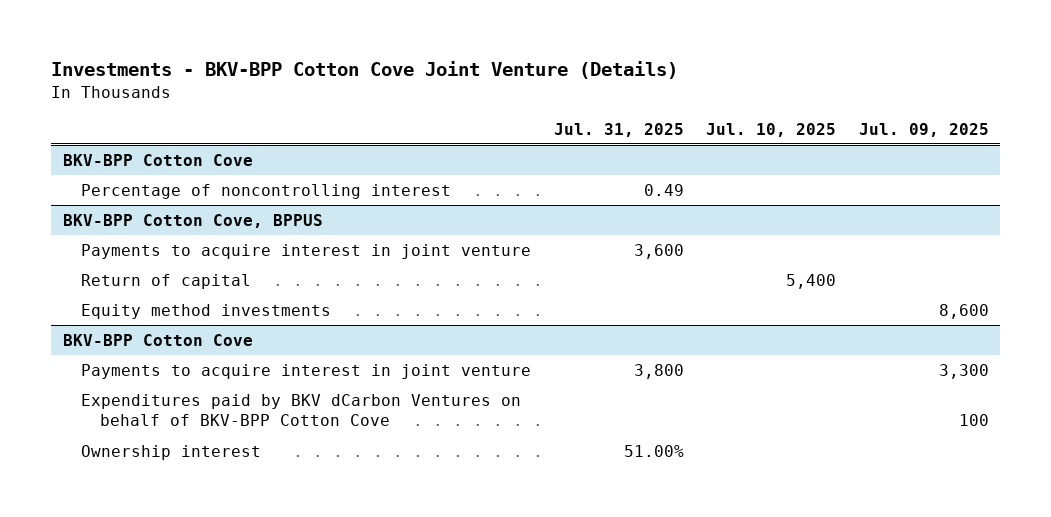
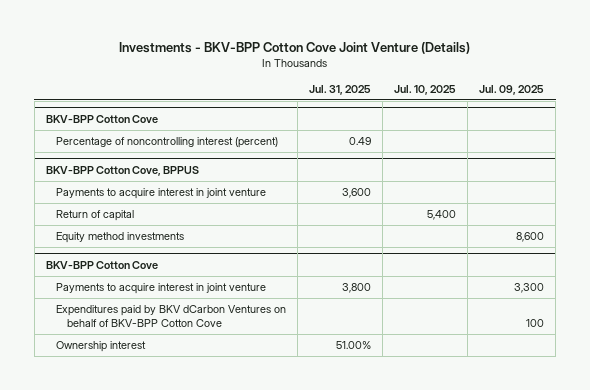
[81,183,452,199] Percentage of noncontrolling interest -> [56,137,279,149] Percentage of noncontrolling interest (percent)

